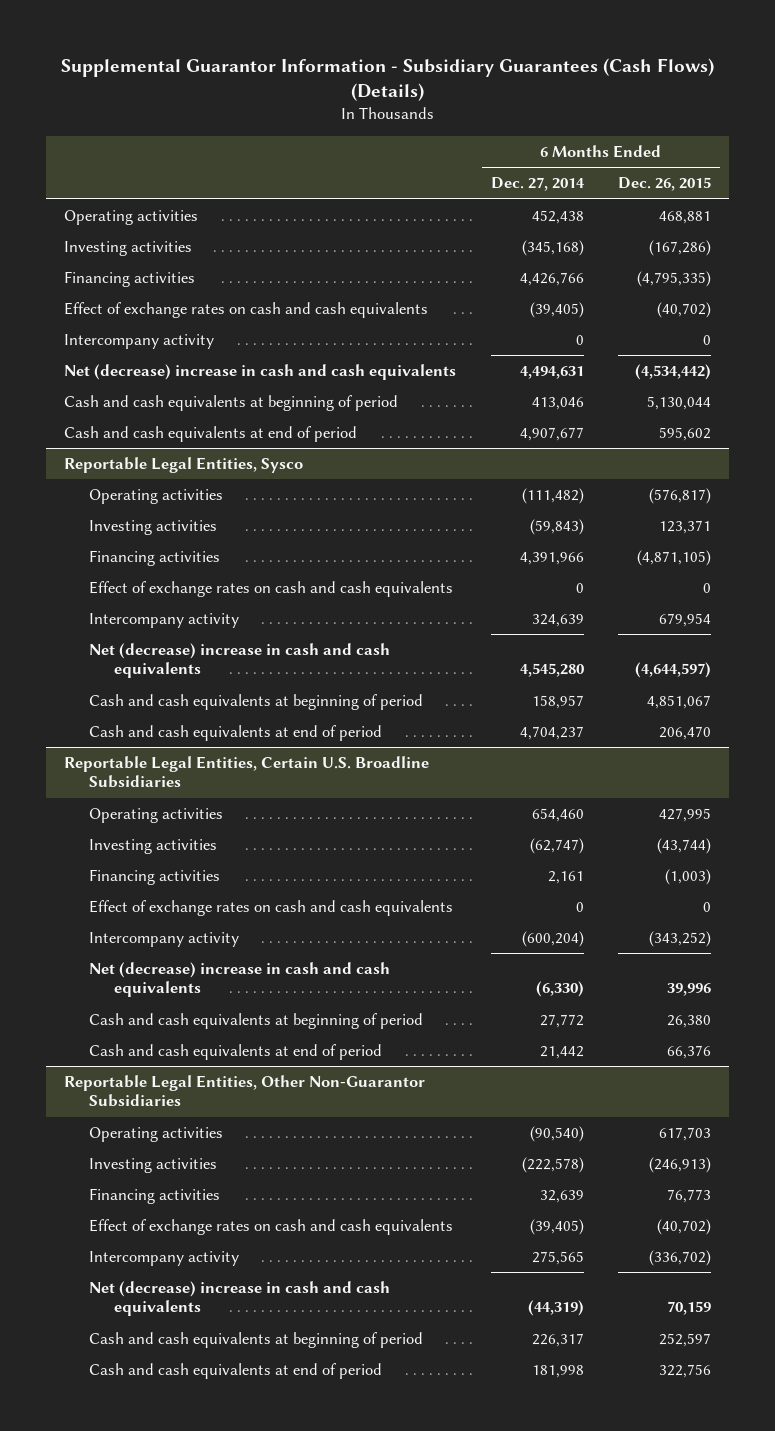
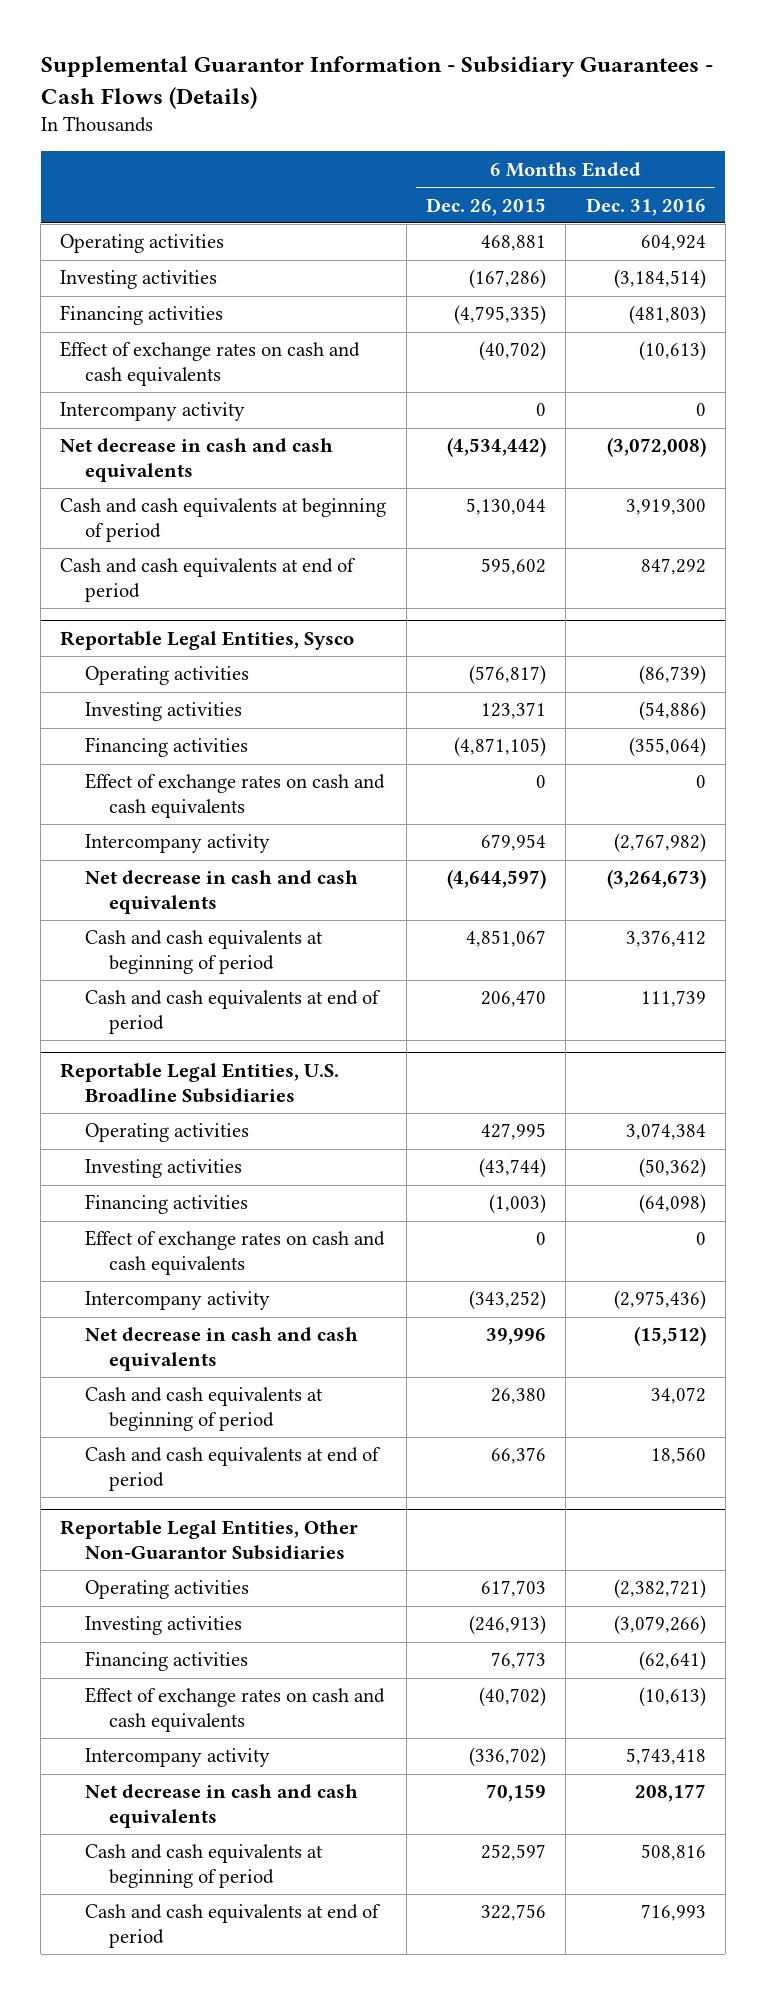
[60,57,714,102] Supplemental Guarantor Information - Subsidiary Guarantees (Cash Flows) (Details) -> [40,56,713,109] Supplemental Guarantor Information - Subsidiary Guarantees - Cash Flows (Details)
[490,177,585,192] Dec. 27, 2014 -> none
none -> [585,197,706,216] Dec. 31, 2016
[63,364,456,381] Net (decrease) increase in cash and cash equivalents -> [60,438,334,483] Net decrease in cash and cash equivalents
[88,643,390,679] Net (decrease) increase in cash and cash equivalents -> [84,870,358,915] Net decrease in cash and cash equivalents
[63,756,429,789] Reportable Legal Entities, Certain U.S. Broadline Subsidiaries -> [60,1062,340,1103] Reportable Legal Entities, U.S. Broadline Subsidiaries
[88,962,390,998] Net (decrease) increase in cash and cash equivalents -> [84,1327,358,1372] Net decrease in cash and cash equivalents
[88,1281,390,1317] Net (decrease) increase in cash and cash equivalents -> [84,1784,358,1829] Net decrease in cash and cash equivalents

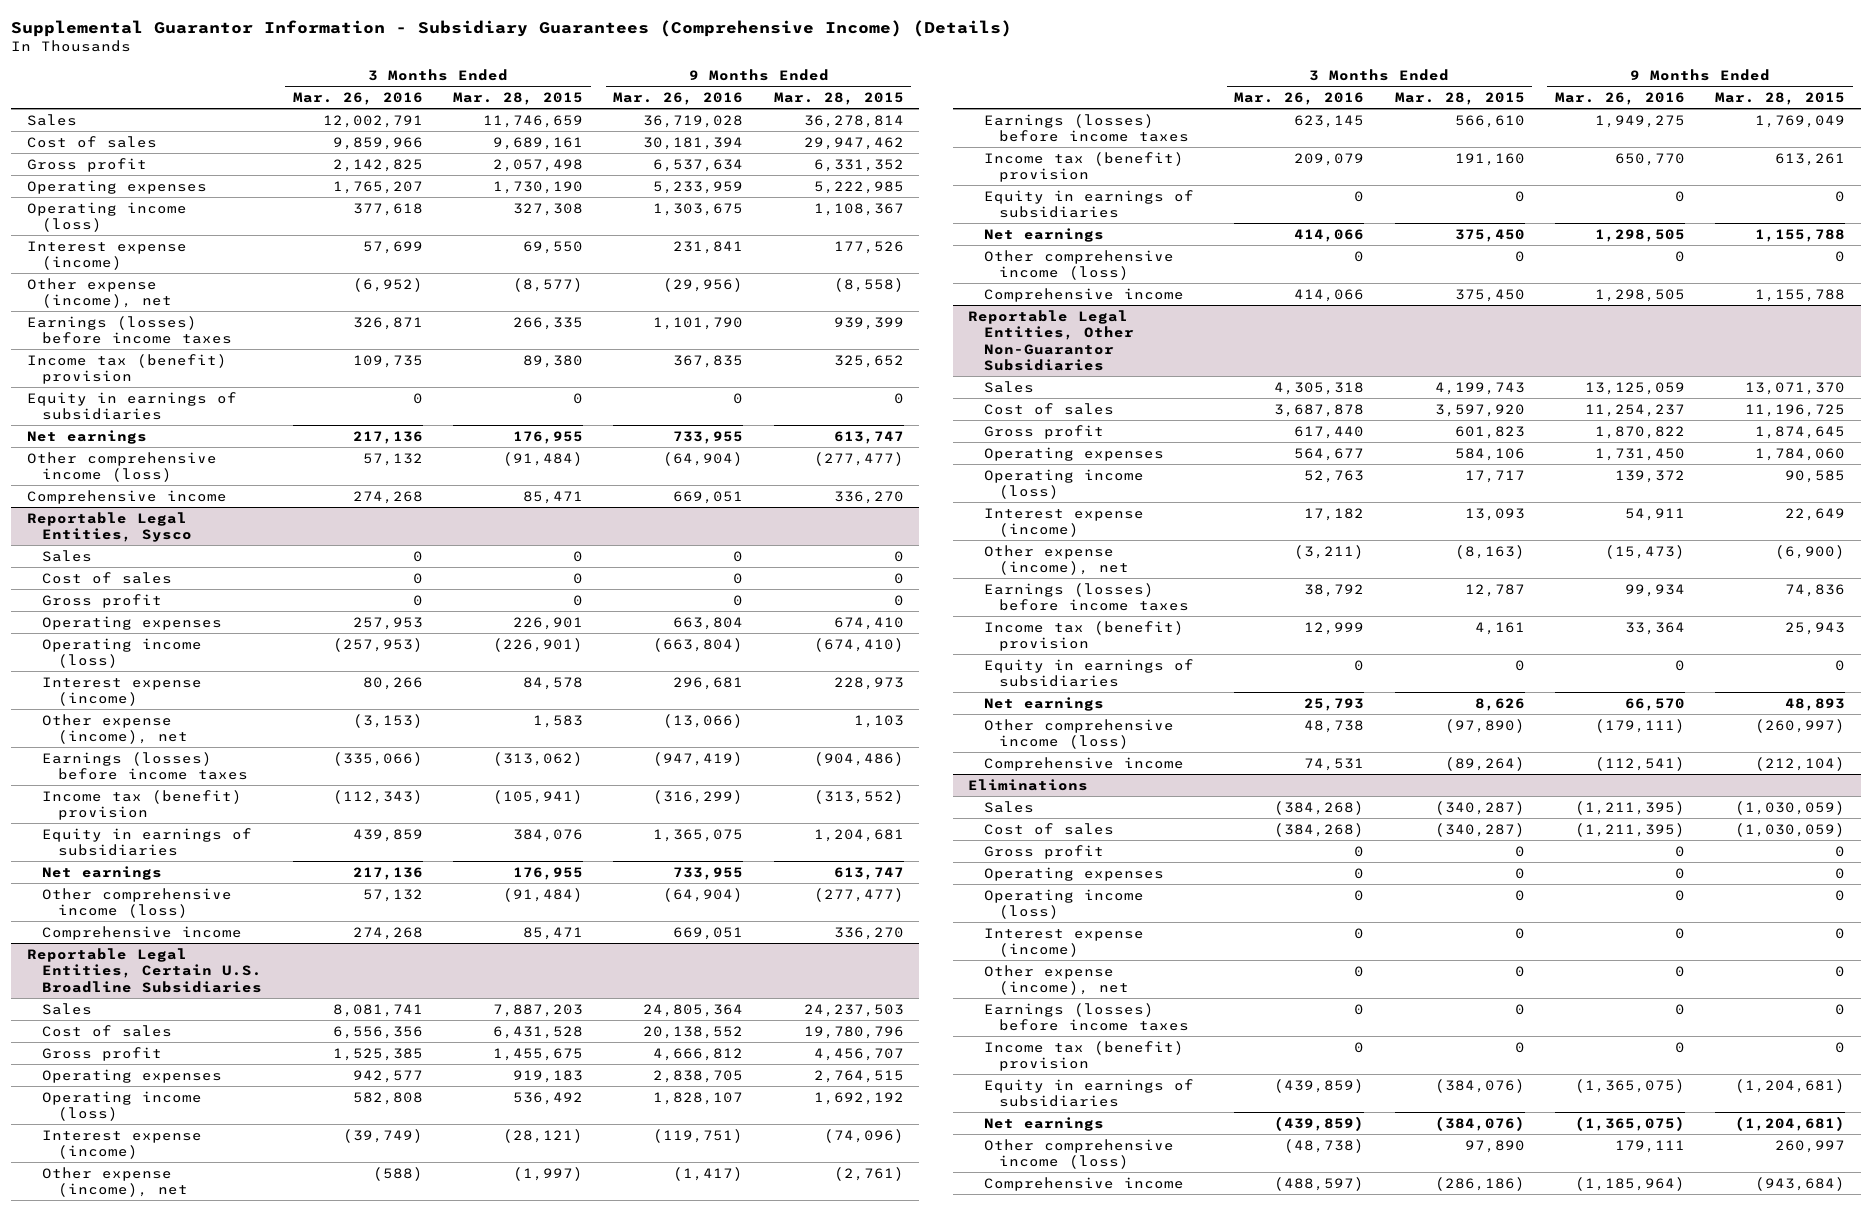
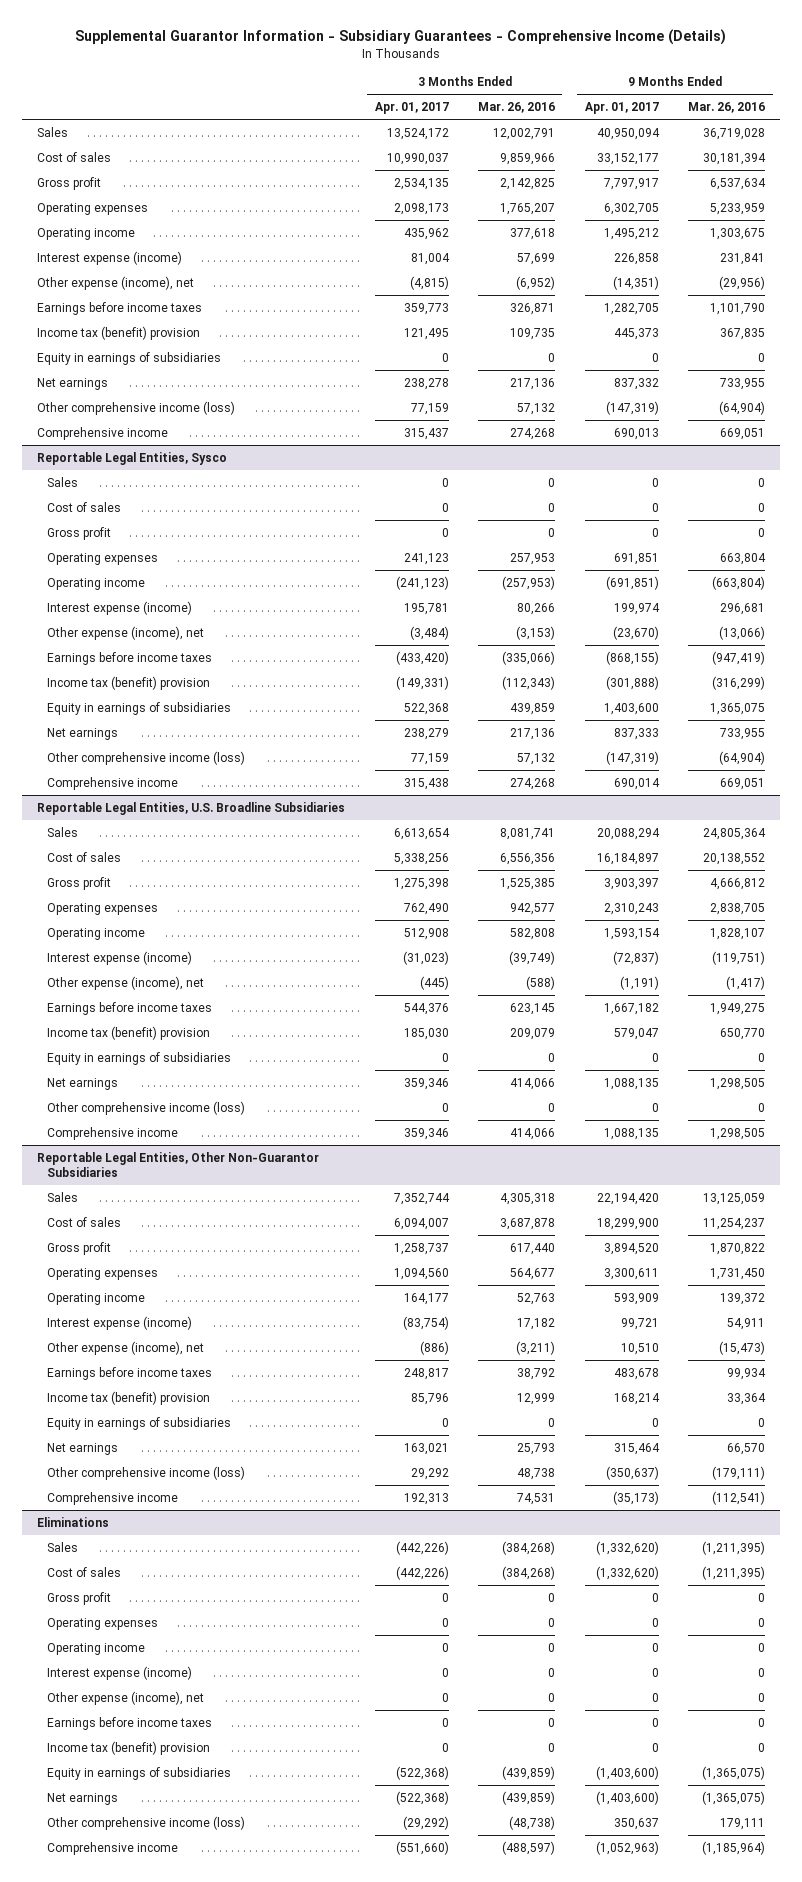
[11,19,1013,37] Supplemental Guarantor Information - Subsidiary Guarantees (Comprehensive Income) (Details) -> [75,29,727,46] Supplemental Guarantor Information - Subsidiary Guarantees - Comprehensive Income (Details)
[453,92,584,106] Mar. 28, 2015 -> none
[773,92,904,106] Mar. 28, 2015 -> none
none -> [374,102,449,115] Apr. 01, 2017
none -> [584,102,659,115] Apr. 01, 2017
[26,201,187,233] Operating income (loss) -> [36,227,135,240] Operating income
[26,315,233,345] Earnings (losses) before income taxes -> [36,301,202,315] Earnings before income taxes
[42,637,203,669] Operating income (loss) -> [46,577,145,590] Operating income
[42,751,248,781] Earnings (losses) before income taxes -> [46,651,212,665] Earnings before income taxes
[26,947,263,993] Reportable Legal Entities, Certain U.S. Broadline Subsidiaries -> [36,801,345,815] Reportable Legal Entities, U.S. Broadline Subsidiaries
[42,1090,203,1122] Operating income (loss) -> [46,927,145,940] Operating income
[983,113,1190,143] Earnings (losses) before income taxes -> [46,1001,212,1015] Earnings before income taxes
[983,468,1144,500] Operating income (loss) -> [46,1292,145,1305] Operating income
[983,582,1190,612] Earnings (losses) before income taxes -> [46,1366,212,1380] Earnings before income taxes
[983,888,1144,920] Operating income (loss) -> [46,1642,145,1655] Operating income
[983,1002,1190,1032] Earnings (losses) before income taxes -> [46,1716,212,1730] Earnings before income taxes

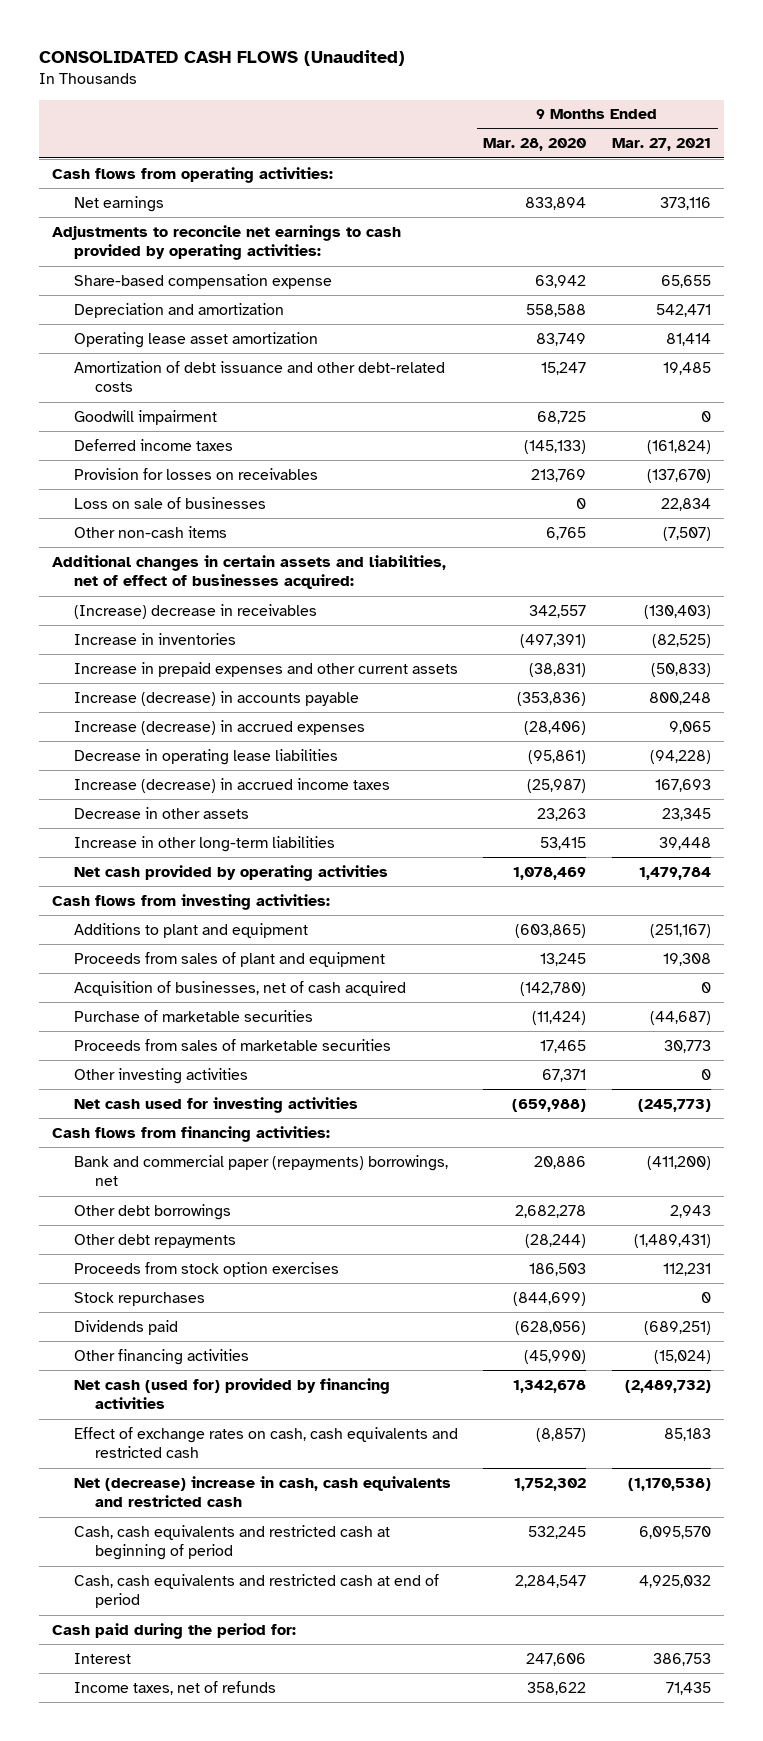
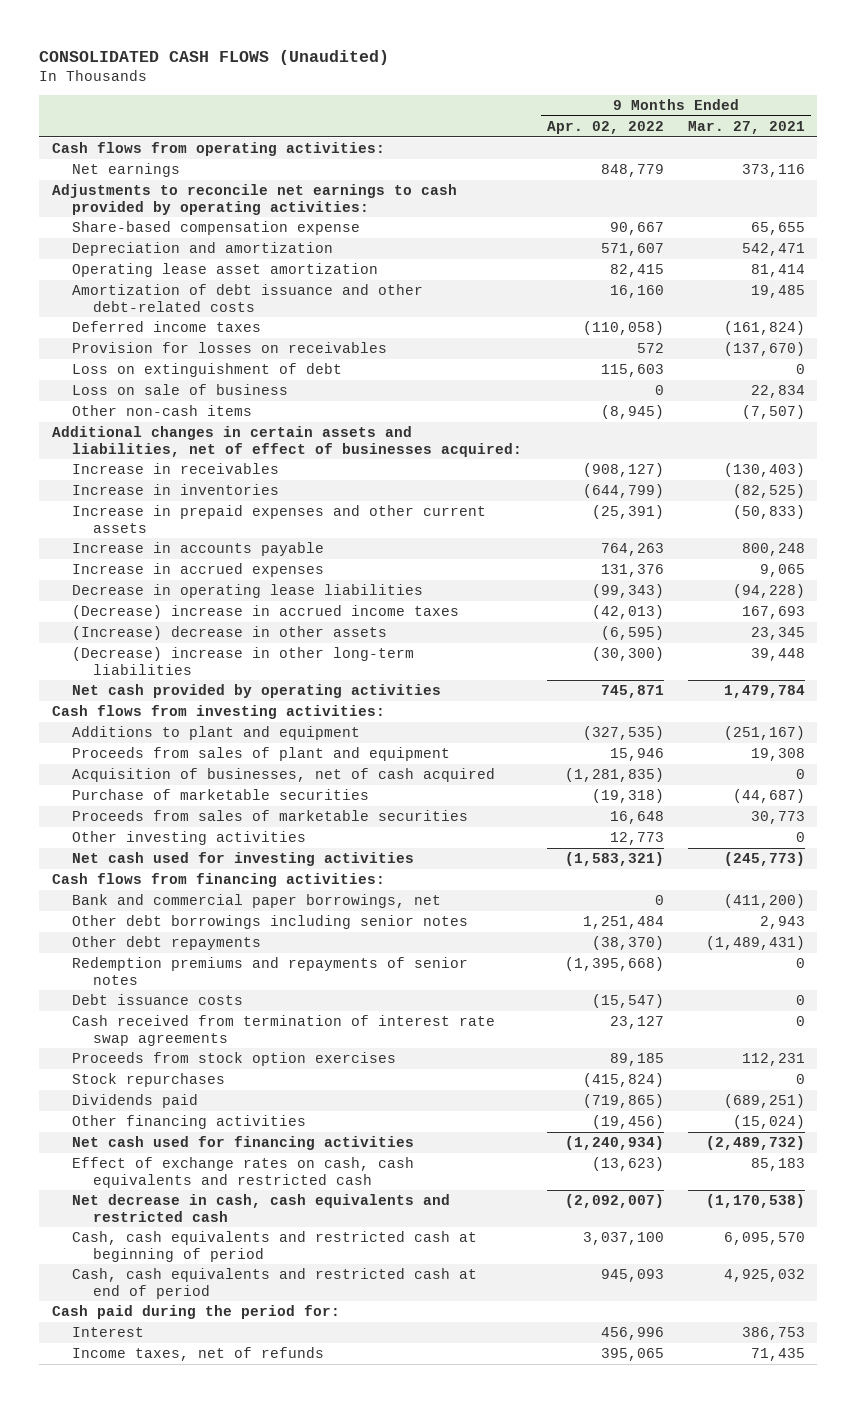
[483,138,587,152] Mar. 28, 2020 -> none
none -> [546,121,664,135] Apr. 02, 2022
[73,409,217,425] Goodwill impairment -> none
none -> [72,363,343,378] Loss on extinguishment of debt
[73,496,266,509] Loss on sale of businesses -> [72,384,289,396] Loss on sale of business
[73,603,317,619] (Increase) decrease in receivables -> [72,463,280,475] Increase in receivables
[73,690,359,706] Increase (decrease) in accounts payable -> [72,542,325,557] Increase in accounts payable
[73,719,365,735] Increase (decrease) in accrued expenses -> [72,563,325,578] Increase in accrued expenses
[73,777,390,793] Increase (decrease) in accrued income taxes -> [72,605,460,620] (Decrease) increase in accrued income taxes
[73,806,249,819] Decrease in other assets -> [72,626,388,641] (Increase) decrease in other assets
[73,835,335,852] Increase in other long-term liabilities -> [72,647,415,675] (Decrease) increase in other long-term liabilities
[73,1154,448,1187] Bank and commercial paper (repayments) borrowings, net -> [72,894,442,909] Bank and commercial paper borrowings, net
[73,1203,231,1220] Other debt borrowings -> [72,915,469,930] Other debt borrowings including senior notes
none -> [72,957,469,985] Redemption premiums and repayments of senior notes
none -> [72,994,244,1006] Debt issuance costs
none -> [72,1015,496,1046] Cash received from termination of interest rate swap agreements
[73,1377,390,1410] Net cash (used for) provided by financing activities -> [72,1136,415,1151] Net cash used for financing activities
[73,1475,451,1508] Net (decrease) increase in cash, cash equivalents and restricted cash -> [72,1194,451,1222] Net decrease in cash, cash equivalents and restricted cash

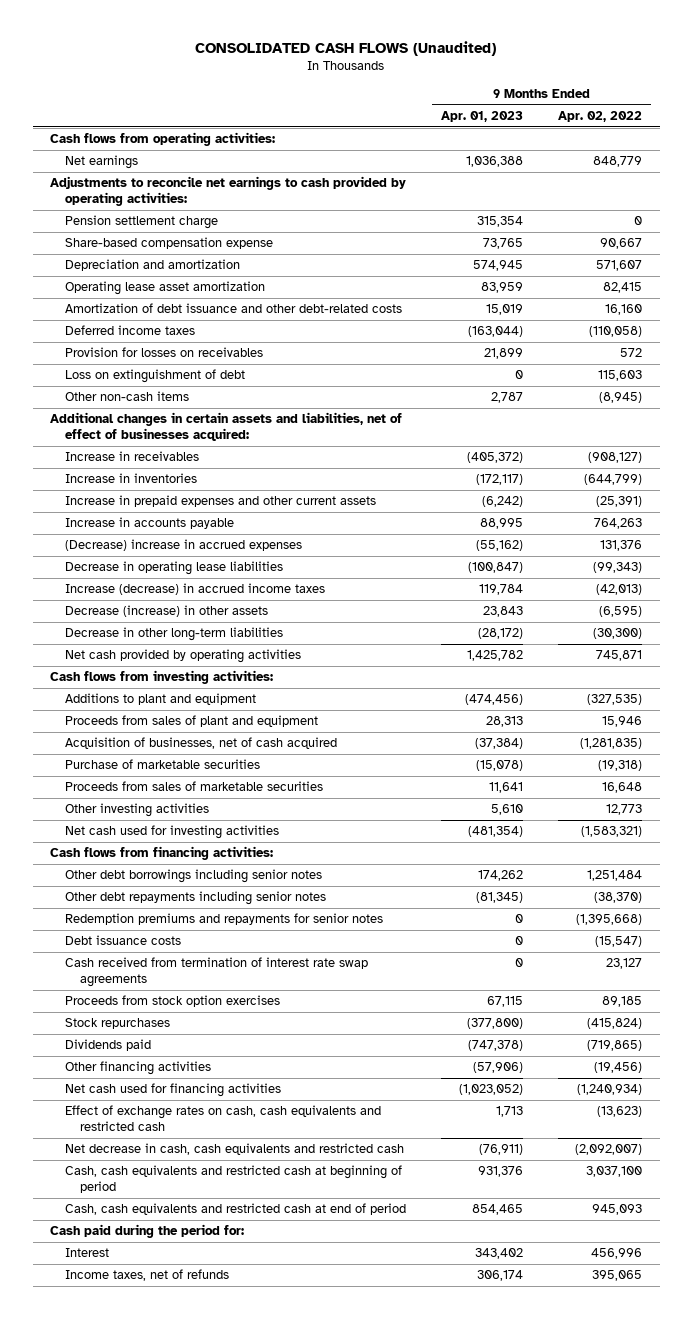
[688,121,806,135] Mar. 27, 2021 -> none
none -> [441,111,524,123] Apr. 01, 2023
none -> [64,215,218,230] Pension settlement charge
[72,384,289,396] Loss on sale of business -> none
[72,563,325,578] Increase in accrued expenses -> [64,539,302,552] (Decrease) increase in accrued expenses
[72,605,460,620] (Decrease) increase in accrued income taxes -> [64,583,325,596] Increase (decrease) in accrued income taxes
[72,626,388,641] (Increase) decrease in other assets -> [64,605,268,618] Decrease (increase) in other assets
[72,647,415,675] (Decrease) increase in other long-term liabilities -> [64,627,283,642] Decrease in other long-term liabilities
[72,894,442,909] Bank and commercial paper borrowings, net -> none
[72,936,262,951] Other debt repayments -> [64,891,326,906] Other debt repayments including senior notes
[72,957,469,985] Redemption premiums and repayments of senior notes -> [64,913,383,926] Redemption premiums and repayments for senior notes

